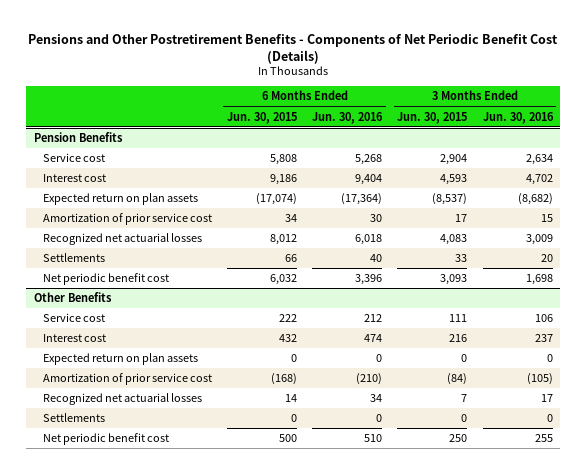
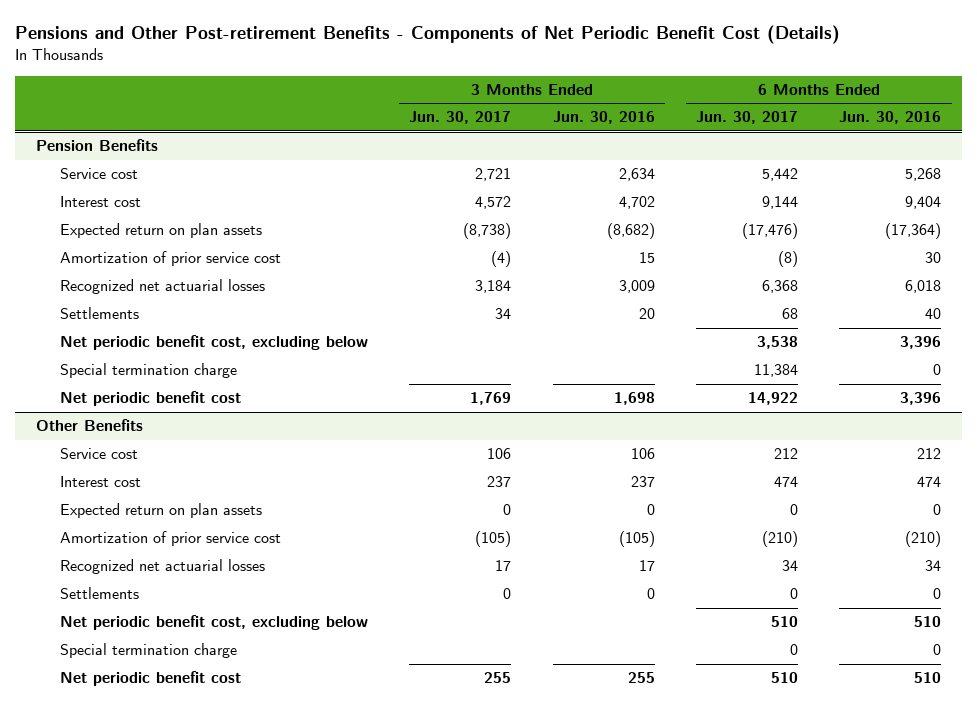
[28,33,559,64] Pensions and Other Postretirement Benefits - Components of Net Periodic Benefit Cost (Details) -> [15,25,841,45] Pensions and Other Post-retirement Benefits - Components of Net Periodic Benefit Cost (Details)
[226,111,297,124] Jun. 30, 2015 -> none
[397,111,468,124] Jun. 30, 2015 -> none
none -> [409,111,512,125] Jun. 30, 2017
none -> [696,111,799,125] Jun. 30, 2017
none -> [60,335,369,351] Net periodic benefit cost, excluding below
none -> [60,363,238,379] Special termination charge
none -> [60,615,369,631] Net periodic benefit cost, excluding below
none -> [60,643,238,659] Special termination charge

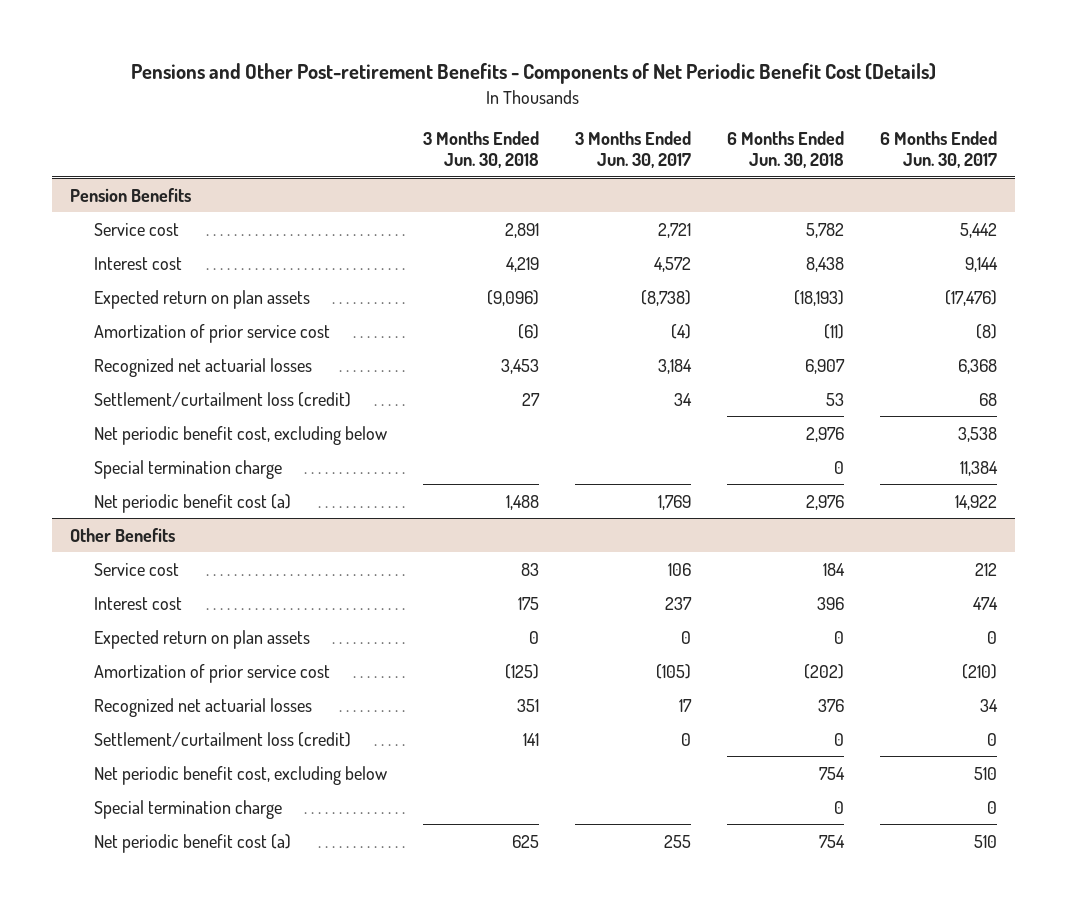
[552,111,655,125] Jun. 30, 2016 -> none
[839,111,942,125] Jun. 30, 2016 -> none
none -> [422,131,539,169] 3 Months Ended Jun. 30, 2018
none -> [726,131,844,169] 6 Months Ended Jun. 30, 2018
[60,307,140,320] Settlements -> [94,391,352,407] Settlement/curtailment loss (credit)
[60,391,242,407] Net periodic benefit cost -> [94,493,292,513] Net periodic benefit cost (a)
[60,587,140,600] Settlements -> [94,731,352,747] Settlement/curtailment loss (credit)
[60,671,242,687] Net periodic benefit cost -> [94,833,292,853] Net periodic benefit cost (a)

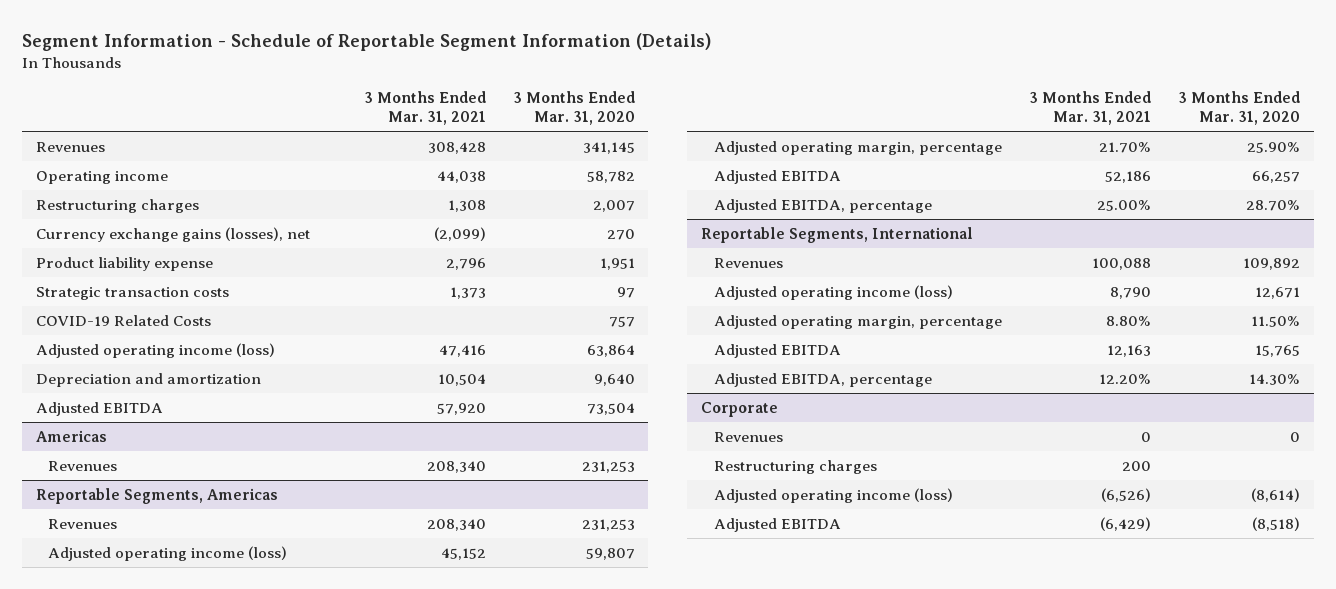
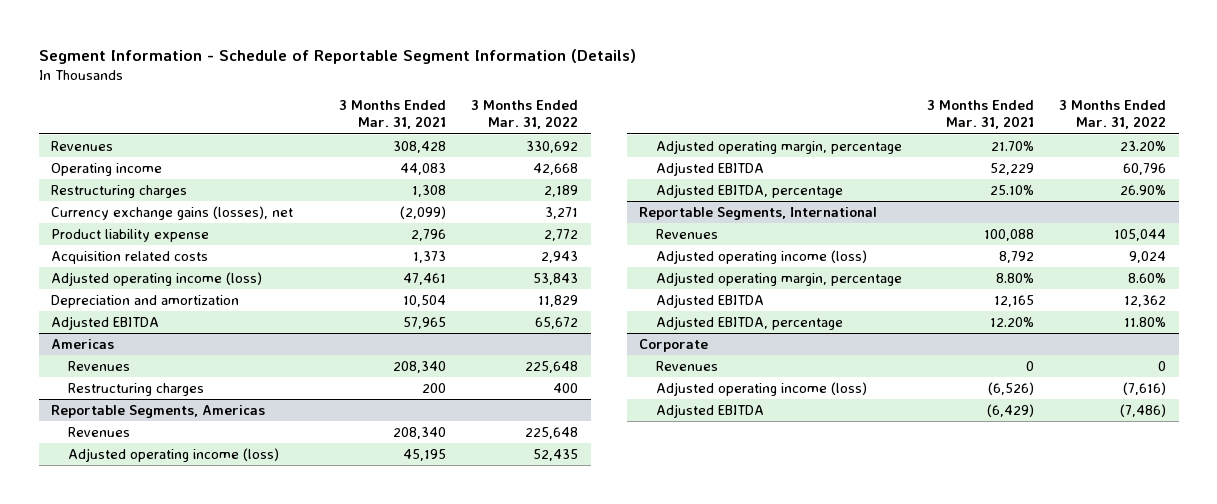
[512,91,635,126] 3 Months Ended Mar. 31, 2020 -> none
none -> [471,100,579,130] 3 Months Ended Mar. 31, 2022
[436,170,486,183] 44,038 -> [400,163,447,176] 44,083
[35,314,211,326] COVID-19 Related Costs -> none
[35,286,229,300] Strategic transaction costs -> [51,251,209,265] Acquisition related costs
[438,344,486,357] 47,416 -> [403,273,447,286] 47,461
[436,402,486,415] 57,920 -> [403,317,447,330] 57,965
none -> [68,383,205,397] Restructuring charges
[440,547,486,560] 45,152 -> [403,449,447,462] 45,195
[1104,170,1151,183] 52,186 -> [990,163,1035,176] 52,229
[1096,199,1151,211] 25.00% -> [990,185,1035,196] 25.10%
[1109,286,1151,299] 8,790 -> [999,251,1035,264] 8,792
[1106,344,1151,357] 12,163 -> [994,295,1035,308] 12,165
[713,459,877,474] Restructuring charges -> none

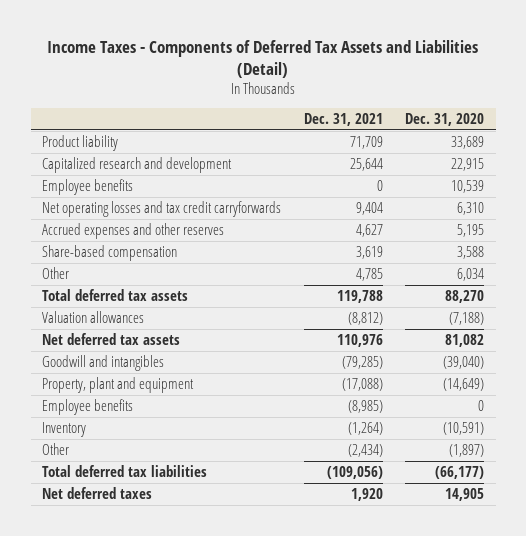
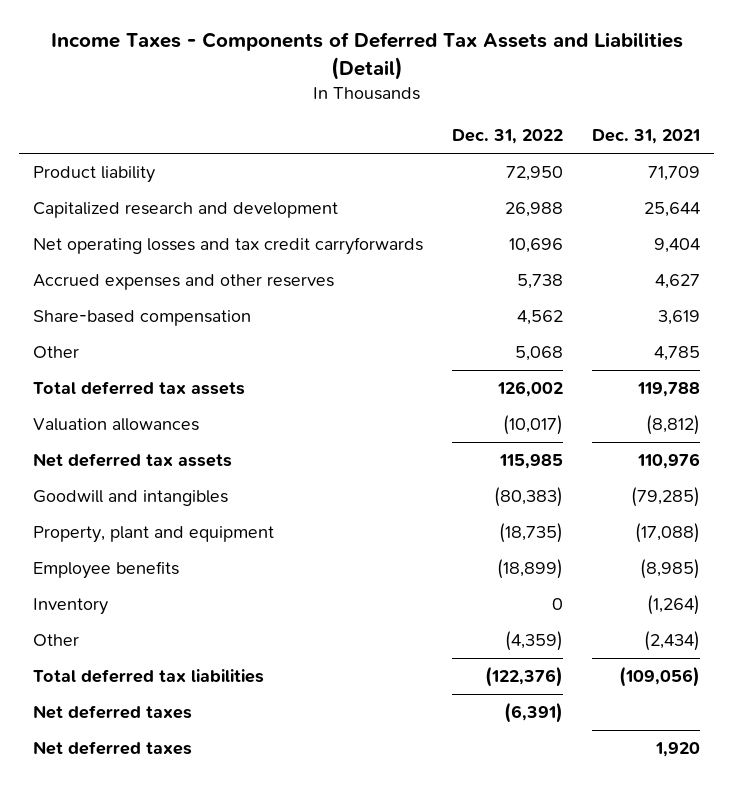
[405,113,485,127] Dec. 31, 2020 -> none
none -> [452,129,564,145] Dec. 31, 2022
[41,178,133,195] Employee benefits -> none
none -> [33,705,193,720] Net deferred taxes

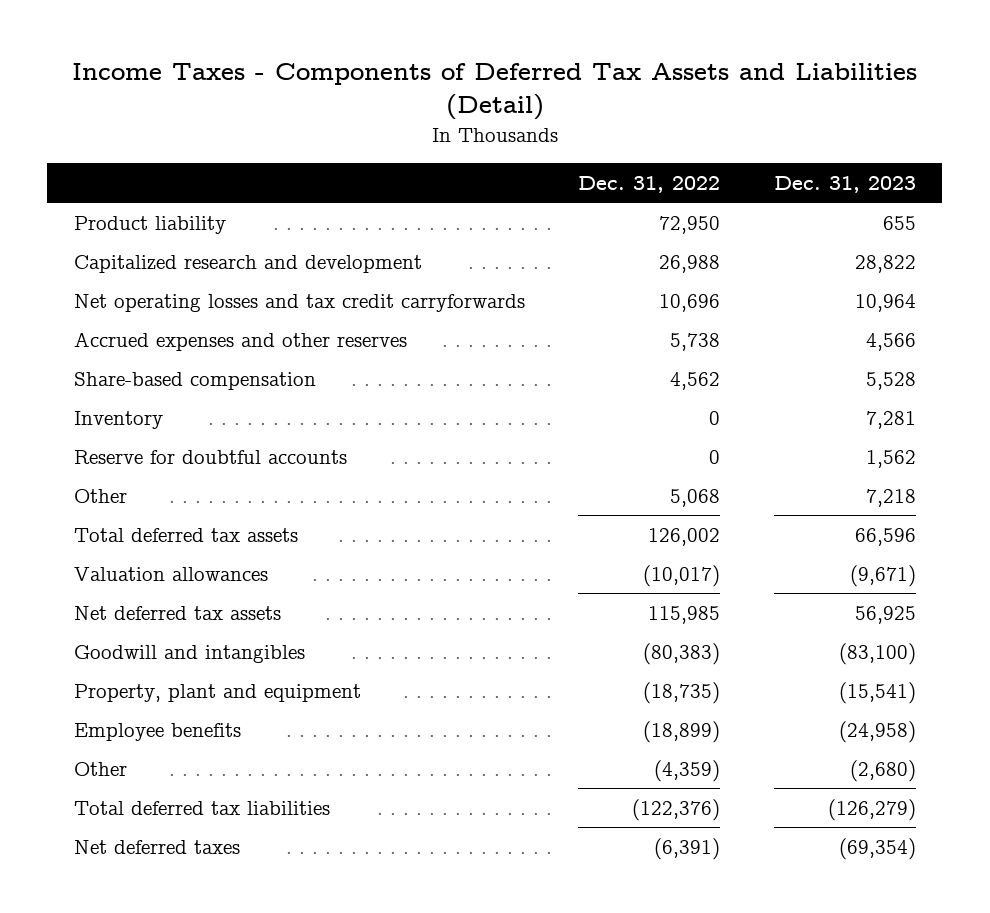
[591,129,700,145] Dec. 31, 2021 -> none
none -> [773,175,916,193] Dec. 31, 2023
[33,598,109,616] Inventory -> [73,411,163,430] Inventory
none -> [73,450,347,465] Reserve for doubtful accounts
[33,741,193,756] Net deferred taxes -> none

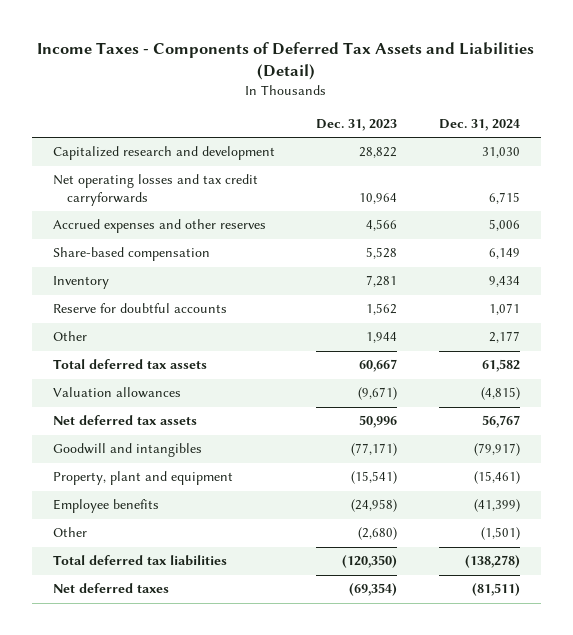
[578,175,721,193] Dec. 31, 2022 -> none
none -> [438,118,520,131] Dec. 31, 2024
[73,216,226,235] Product liability -> none
[865,489,916,508] 7,218 -> [366,332,398,344] 1,944
[854,528,916,547] 66,596 -> [359,359,398,373] 60,667
[854,606,916,625] 56,925 -> [359,415,398,429] 50,996
[838,643,916,666] (83,100) -> [351,443,398,457] (77,171)
[827,799,916,822] (126,279) -> [342,555,398,569] (120,350)

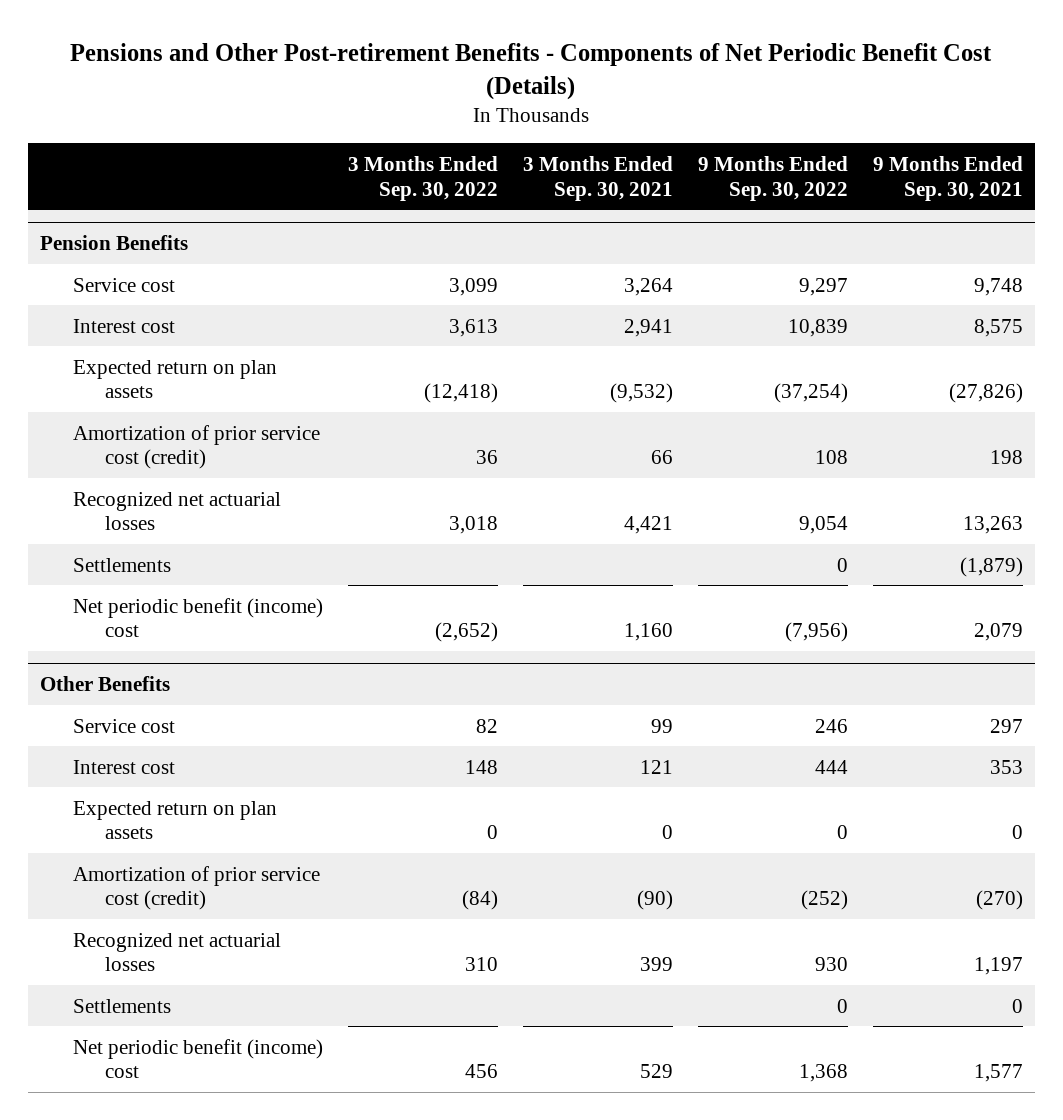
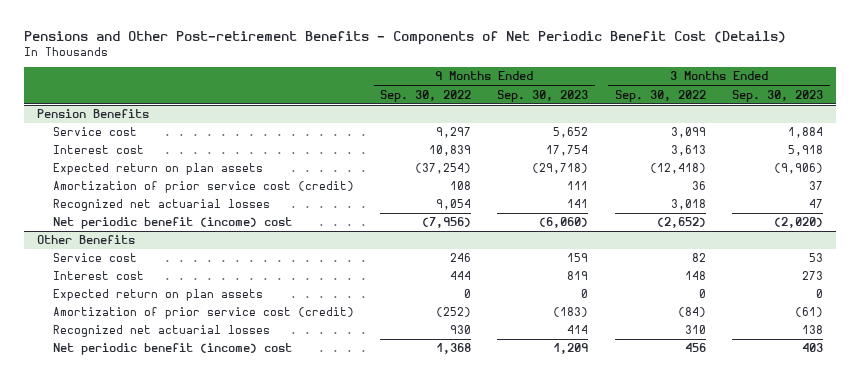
[522,155,673,201] 3 Months Ended Sep. 30, 2021 -> none
[872,155,1023,201] 9 Months Ended Sep. 30, 2021 -> none
none -> [497,89,589,102] Sep. 30, 2023
none -> [732,89,824,102] Sep. 30, 2023
[72,557,171,572] Settlements -> none
[72,998,171,1013] Settlements -> none

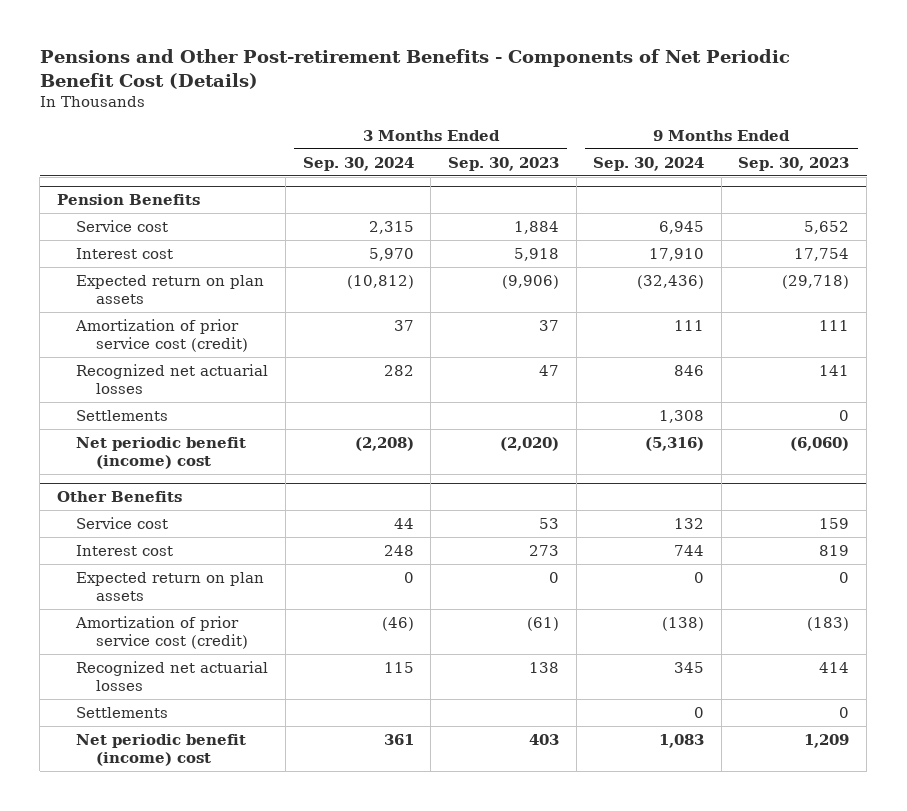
[380,89,472,102] Sep. 30, 2022 -> none
[614,89,706,102] Sep. 30, 2022 -> none
none -> [302,156,414,171] Sep. 30, 2024
none -> [593,156,705,171] Sep. 30, 2024
none -> [76,409,169,421] Settlements
none -> [76,706,169,718] Settlements

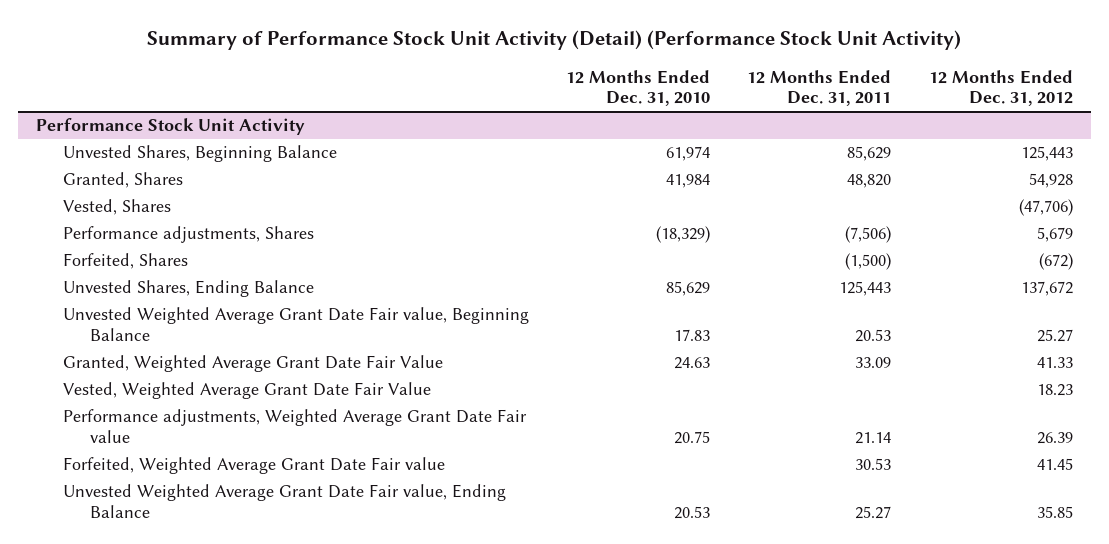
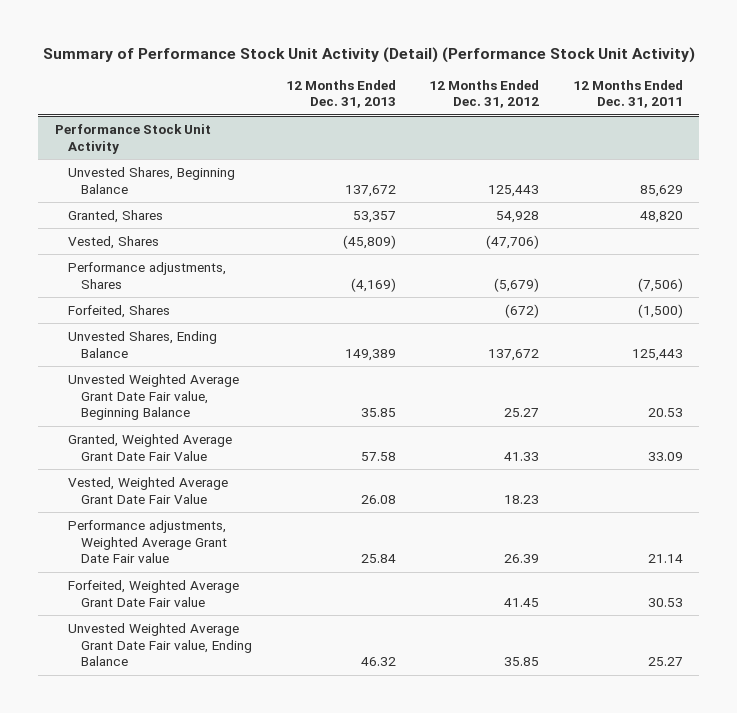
[566,69,711,107] 12 Months Ended Dec. 31, 2010 -> none
none -> [285,79,396,109] 12 Months Ended Dec. 31, 2013
[1036,227,1073,243] 5,679 -> [494,277,540,292] (5,679)

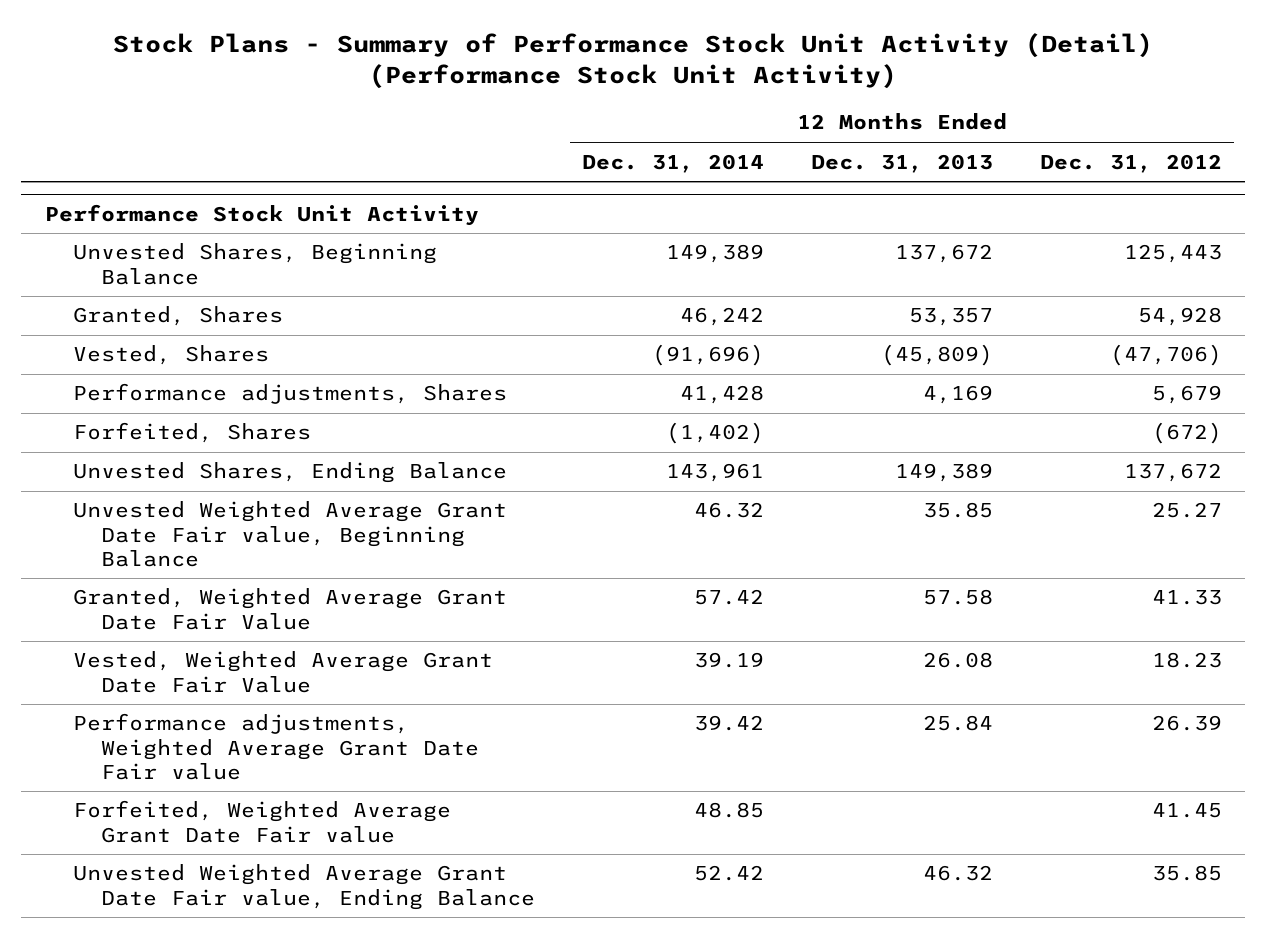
[42,46,695,63] Summary of Performance Stock Unit Activity (Detail) (Performance Stock Unit Activity) -> [113,33,1154,90] Stock Plans - Summary of Performance Stock Unit Activity (Detail) (Performance Stock Unit Activity)
[572,79,683,109] 12 Months Ended Dec. 31, 2011 -> none
none -> [581,153,764,173] Dec. 31, 2014
[350,277,396,292] (4,169) -> [922,385,993,405] 4,169
[494,277,540,292] (5,679) -> [1151,385,1222,405] 5,679

